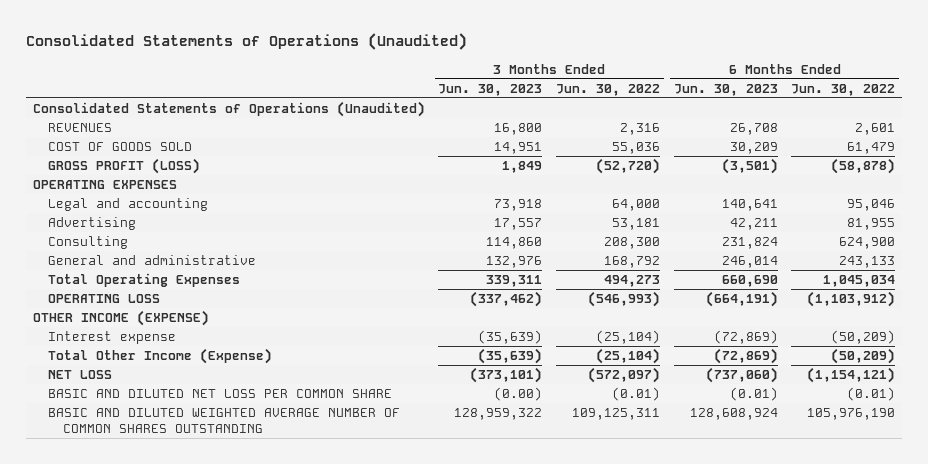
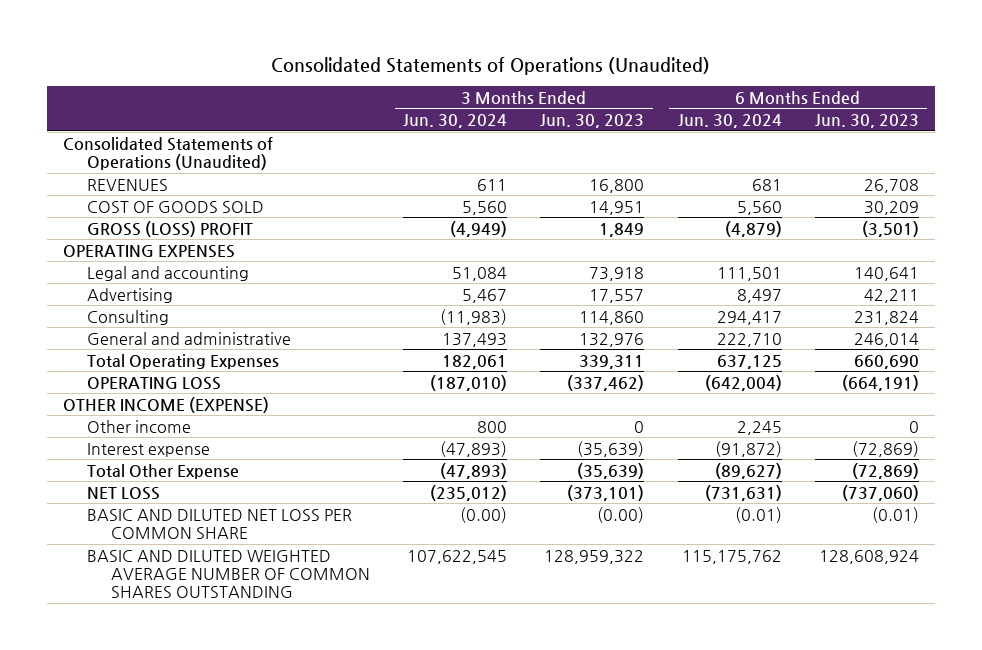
[556,83,661,96] Jun. 30, 2022 -> none
[791,83,896,96] Jun. 30, 2022 -> none
none -> [403,114,508,129] Jun. 30, 2024
none -> [677,114,782,129] Jun. 30, 2024
[47,158,200,175] GROSS PROFIT (LOSS) -> [87,220,254,237] GROSS (LOSS) PROFIT
none -> [87,419,192,433] Other income
[47,348,272,365] Total Other Income (Expense) -> [87,463,240,479] Total Other Expense

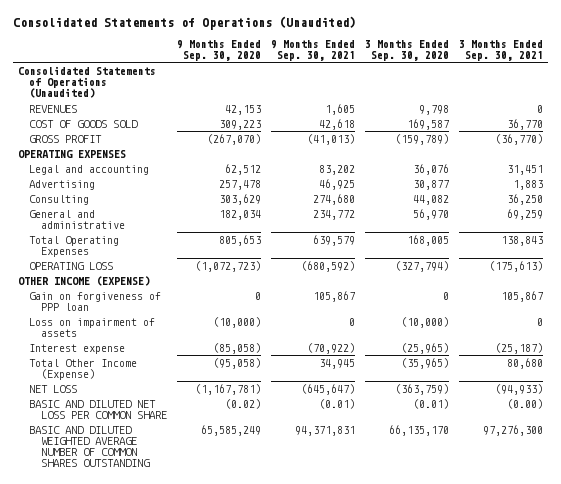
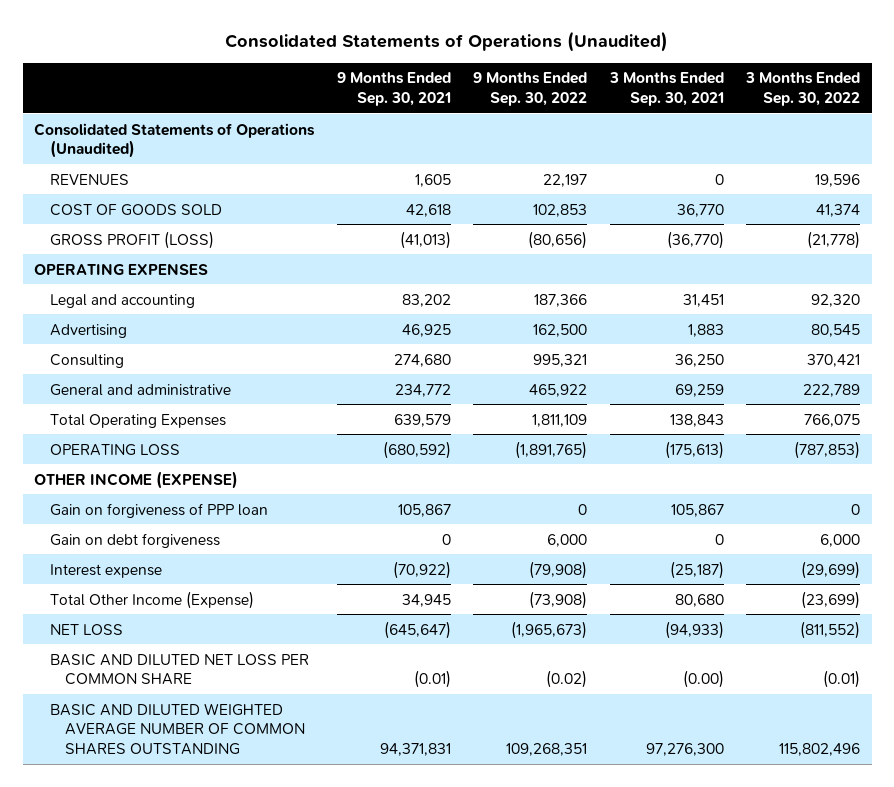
[176,39,261,61] 9 Months Ended Sep. 30, 2020 -> none
[364,39,449,61] 3 Months Ended Sep. 30, 2020 -> none
none -> [473,72,588,106] 9 Months Ended Sep. 30, 2022
none -> [745,72,861,106] 3 Months Ended Sep. 30, 2022
[29,134,103,143] GROSS PROFIT -> [49,230,214,249] GROSS PROFIT (LOSS)
[29,317,156,337] Loss on impairment of assets -> none
none -> [49,532,220,548] Gain on debt forgiveness

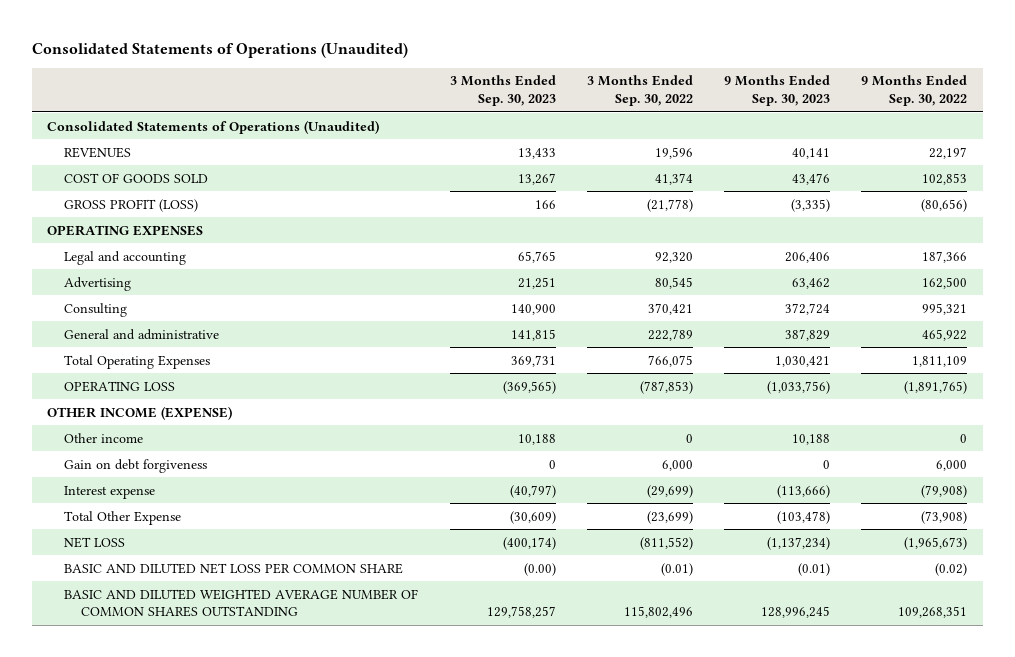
[336,72,451,106] 9 Months Ended Sep. 30, 2021 -> none
[608,72,724,106] 3 Months Ended Sep. 30, 2021 -> none
none -> [449,75,556,106] 3 Months Ended Sep. 30, 2023
none -> [724,75,831,106] 9 Months Ended Sep. 30, 2023
[49,502,268,518] Gain on forgiveness of PPP loan -> none
none -> [64,432,144,443] Other income
[49,590,254,609] Total Other Income (Expense) -> [64,510,182,525] Total Other Expense

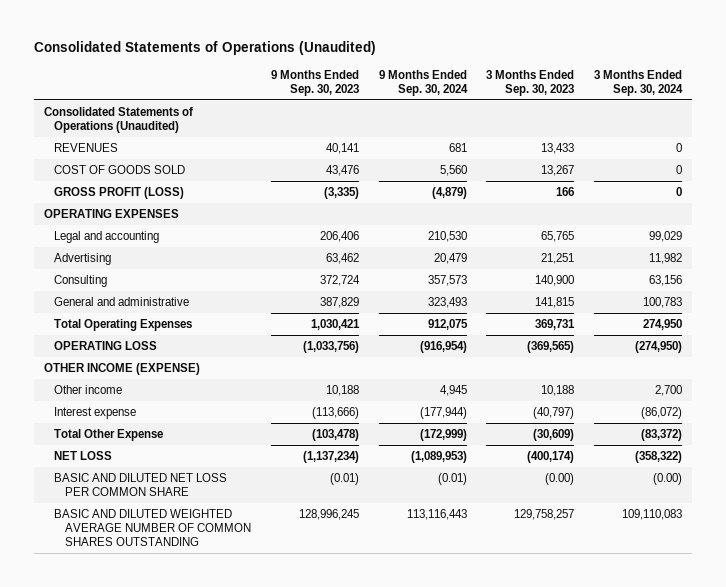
[586,75,693,106] 3 Months Ended Sep. 30, 2022 -> none
[861,75,968,106] 9 Months Ended Sep. 30, 2022 -> none
none -> [378,69,468,96] 9 Months Ended Sep. 30, 2024
none -> [593,69,683,96] 3 Months Ended Sep. 30, 2024
[64,458,208,473] Gain on debt forgiveness -> none

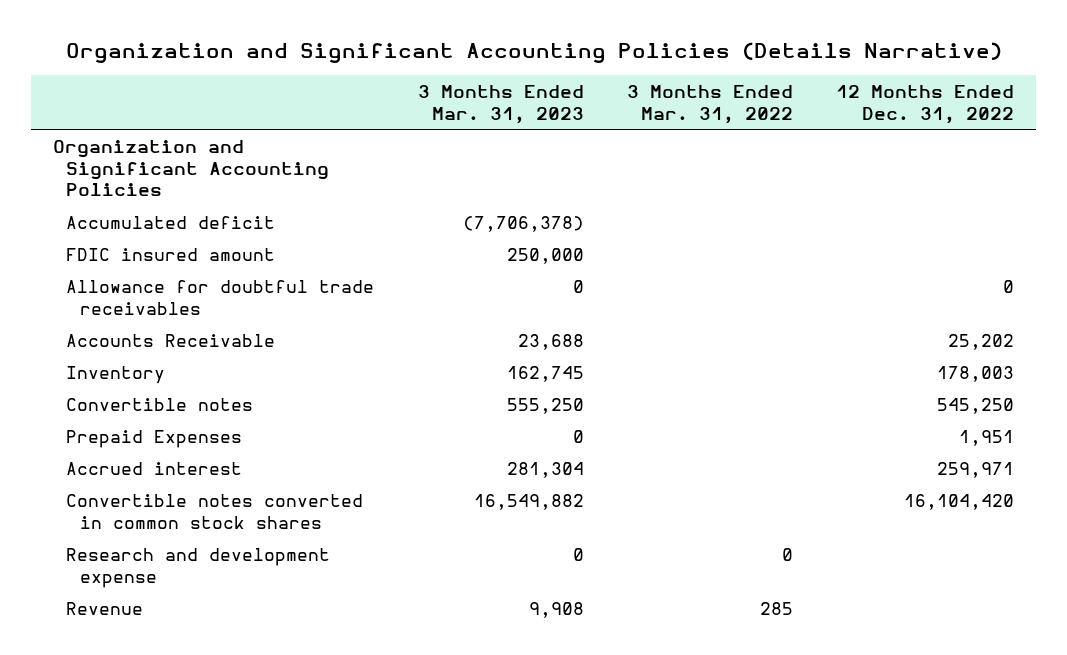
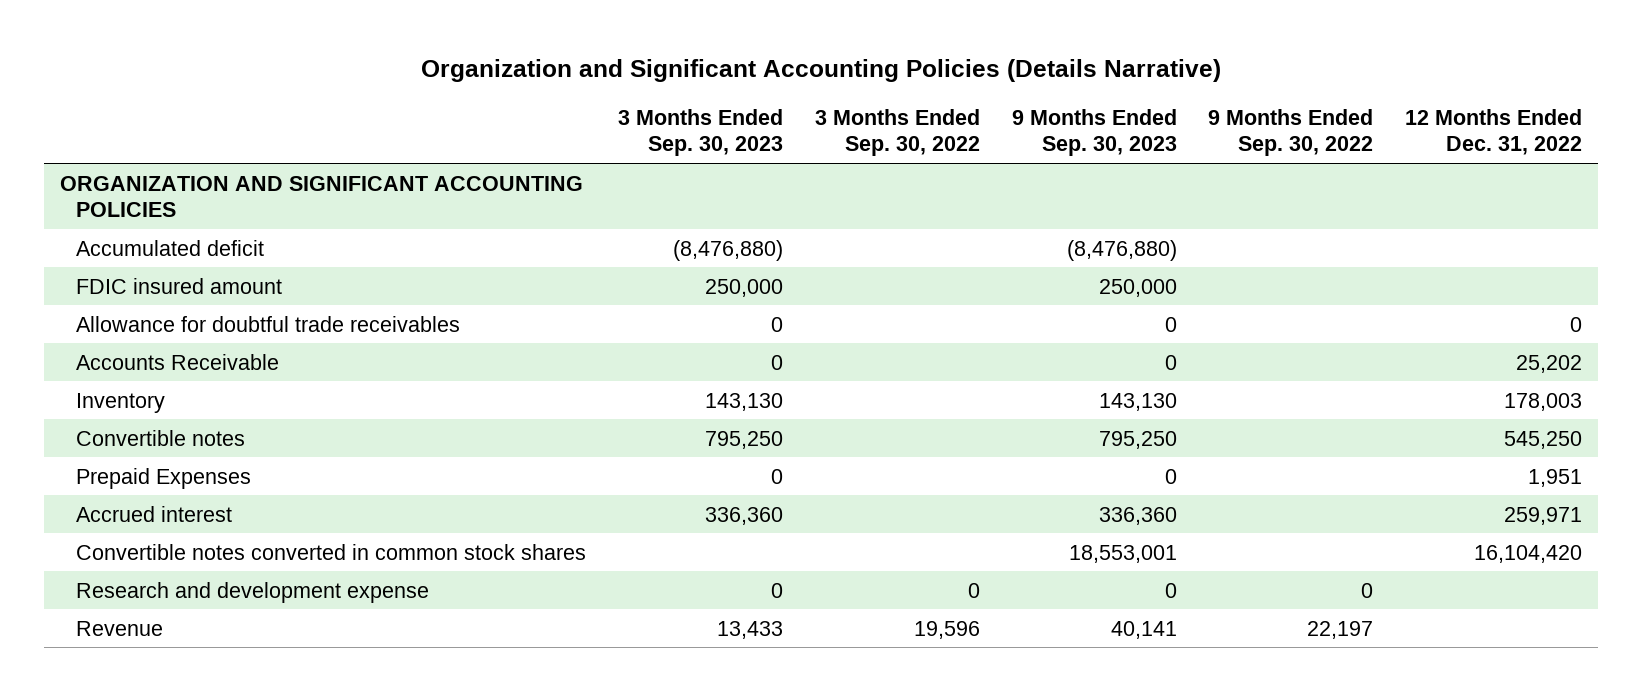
[417,84,584,124] 3 Months Ended Mar. 31, 2023 -> none
[626,84,793,124] 3 Months Ended Mar. 31, 2022 -> none
none -> [617,108,783,157] 3 Months Ended Sep. 30, 2023
none -> [814,108,980,157] 3 Months Ended Sep. 30, 2022
none -> [1011,108,1177,157] 9 Months Ended Sep. 30, 2023
none -> [1208,108,1374,157] 9 Months Ended Sep. 30, 2022
[52,139,330,197] Organization and Significant Accounting Policies -> [60,175,584,217] ORGANIZATION AND SIGNIFICANT ACCOUNTING POLICIES

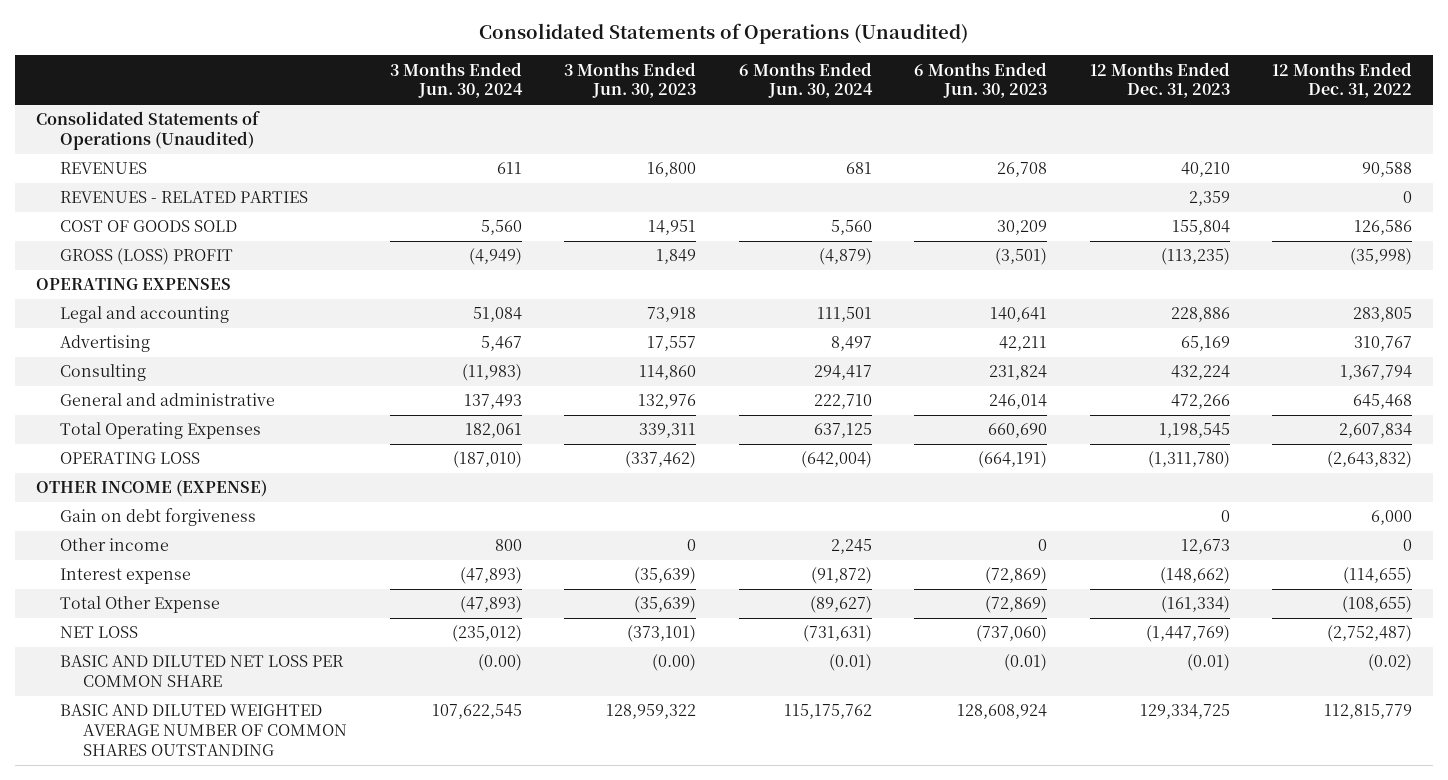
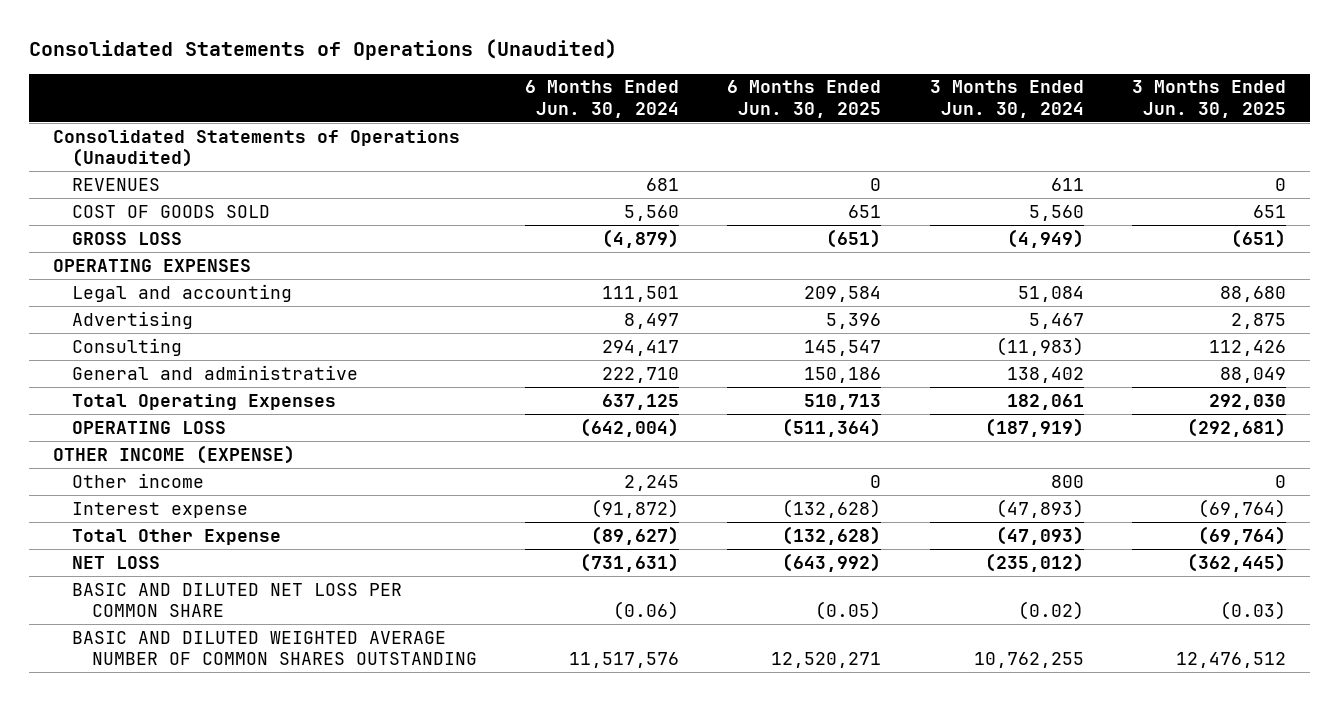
[564,61,697,99] 3 Months Ended Jun. 30, 2023 -> none
[914,61,1048,99] 6 Months Ended Jun. 30, 2023 -> none
[1089,61,1230,99] 12 Months Ended Dec. 31, 2023 -> none
[1271,61,1412,99] 12 Months Ended Dec. 31, 2022 -> none
none -> [727,80,882,118] 6 Months Ended Jun. 30, 2025
none -> [1131,80,1286,118] 3 Months Ended Jun. 30, 2025
[59,191,308,204] REVENUES - RELATED PARTIES -> none
[59,248,233,266] GROSS (LOSS) PROFIT -> [72,231,183,245] GROSS LOSS
[463,394,522,410] 137,493 -> [1006,366,1084,383] 138,402
[452,451,522,469] (187,010) -> [984,417,1084,437] (187,919)
[59,508,256,527] Gain on debt forgiveness -> none
[459,596,522,614] (47,893) -> [995,525,1084,545] (47,093)
[477,654,522,672] (0.00) -> [1017,601,1084,621] (0.02)
[828,654,872,672] (0.01) -> [612,601,679,621] (0.06)
[431,704,522,720] 107,622,545 -> [973,652,1084,669] 10,762,255
[783,704,872,720] 115,175,762 -> [568,652,679,669] 11,517,576

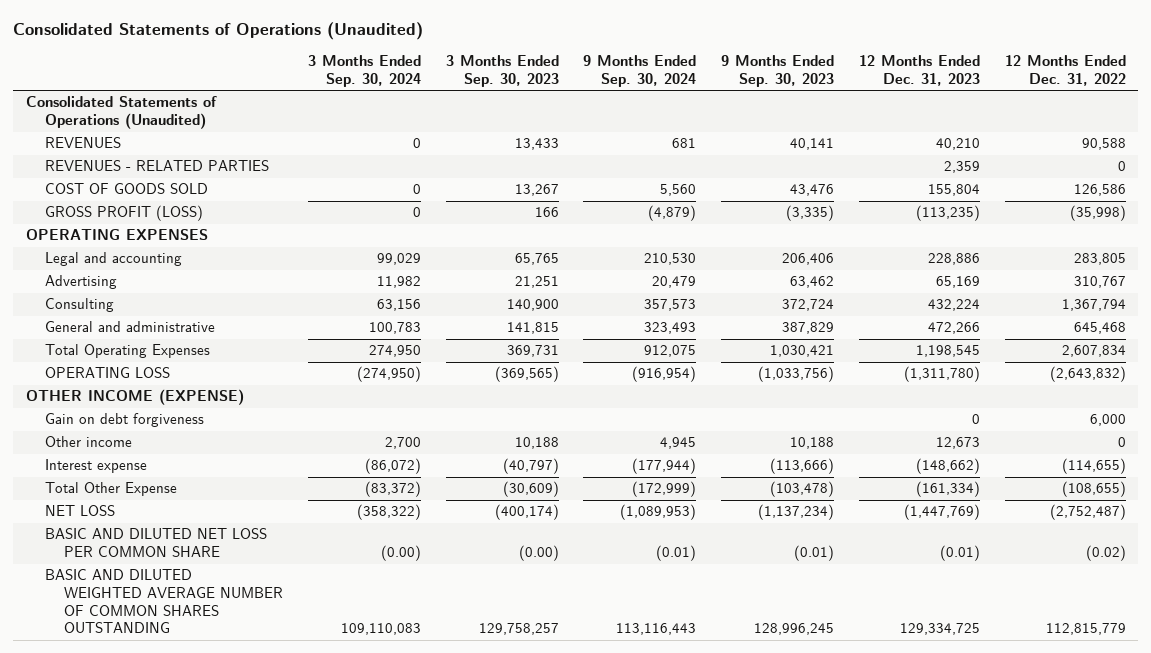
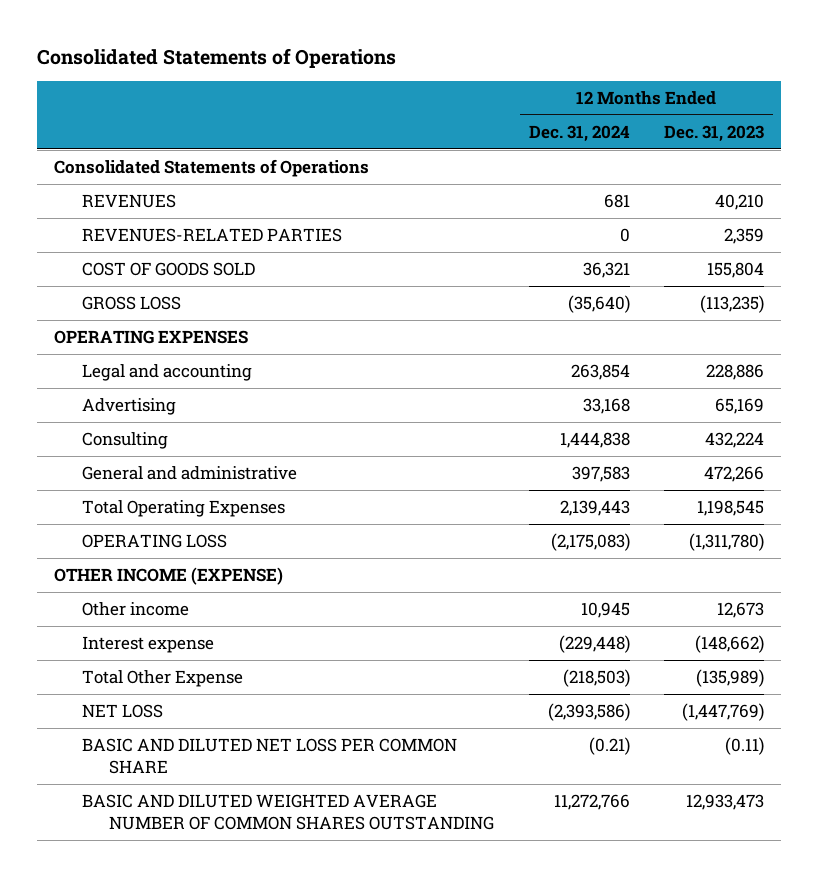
[13,22,424,41] Consolidated Statements of Operations (Unaudited) -> [37,47,397,68] Consolidated Statements of Operations
[307,55,421,87] 3 Months Ended Sep. 30, 2024 -> none
[445,55,559,87] 3 Months Ended Sep. 30, 2023 -> none
[583,55,697,87] 9 Months Ended Sep. 30, 2024 -> none
[721,55,835,87] 9 Months Ended Sep. 30, 2023 -> none
[1004,55,1126,86] 12 Months Ended Dec. 31, 2022 -> none
none -> [528,124,630,142] Dec. 31, 2024
[25,96,217,130] Consolidated Statements of Operations (Unaudited) -> [54,159,370,178] Consolidated Statements of Operations
[44,160,269,172] REVENUES - RELATED PARTIES -> [81,228,342,243] REVENUES-RELATED PARTIES
[44,205,203,222] GROSS PROFIT (LOSS) -> [81,296,181,311] GROSS LOSS
[44,413,204,428] Gain on debt forgiveness -> none
[915,481,980,498] (161,334) -> [696,669,765,688] (135,989)
[939,545,980,562] (0.01) -> [725,737,765,756] (0.11)
[899,623,980,636] 129,334,725 -> [686,794,765,811] 12,933,473

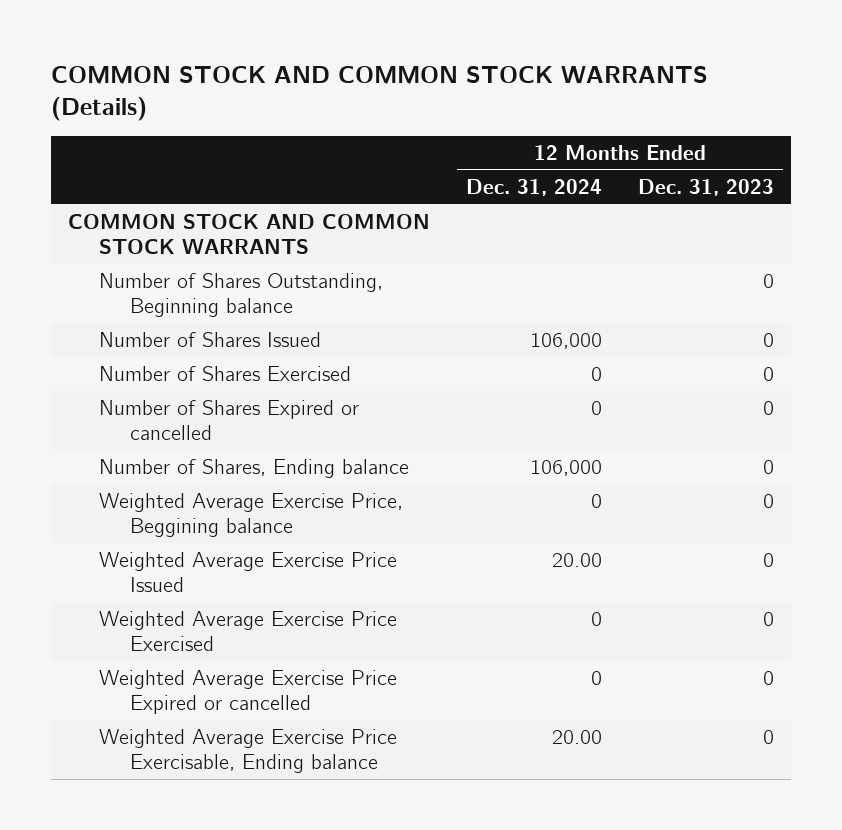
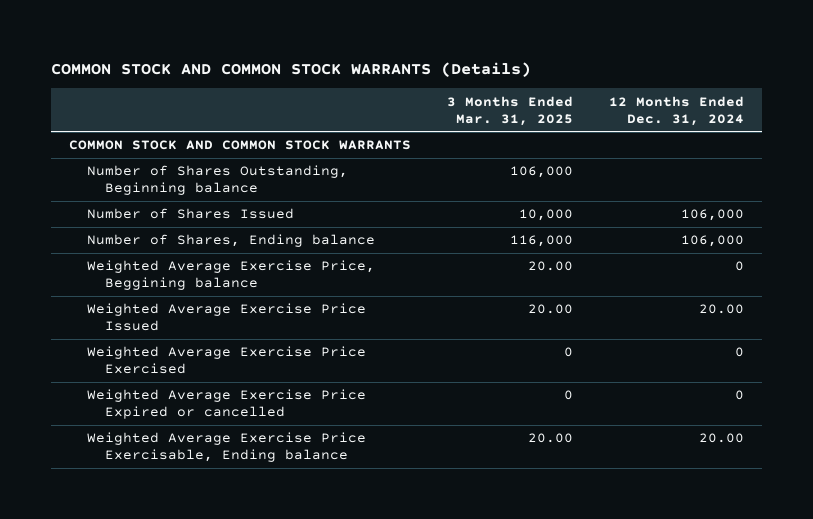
[637,178,774,196] Dec. 31, 2023 -> none
none -> [446,95,573,126] 3 Months Ended Mar. 31, 2025
[99,366,352,382] Number of Shares Exercised -> none
[99,400,360,440] Number of Shares Expired or cancelled -> none

